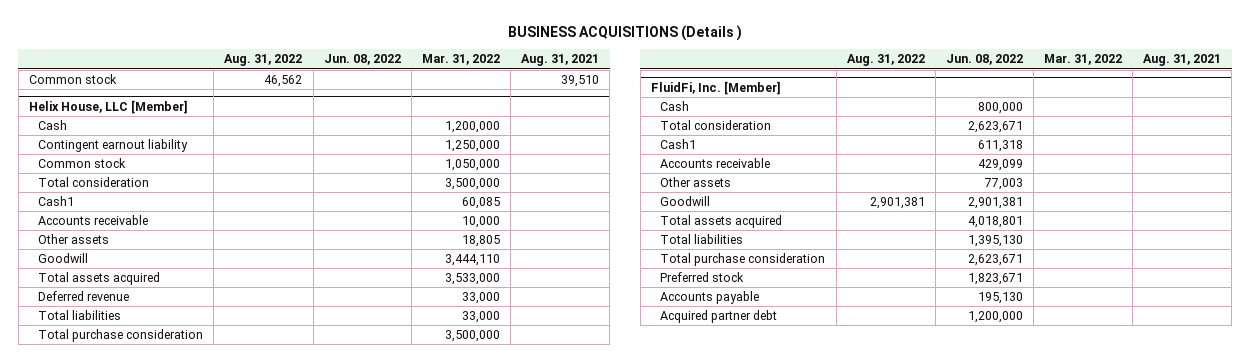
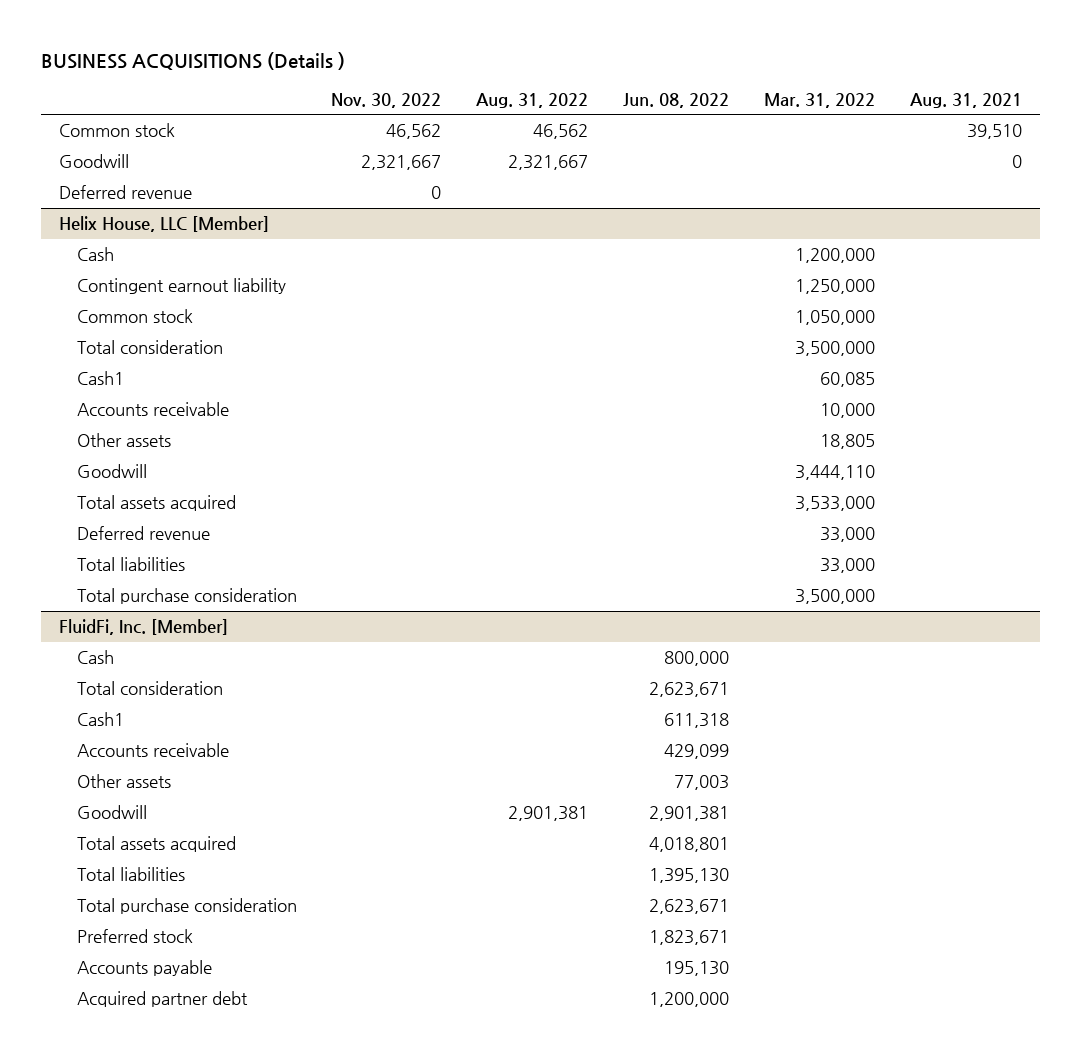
none -> [331,92,442,108] Nov. 30, 2022
none -> [58,154,129,169] Goodwill
none -> [58,185,192,200] Deferred revenue

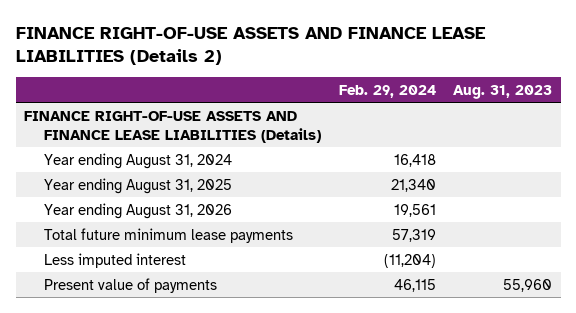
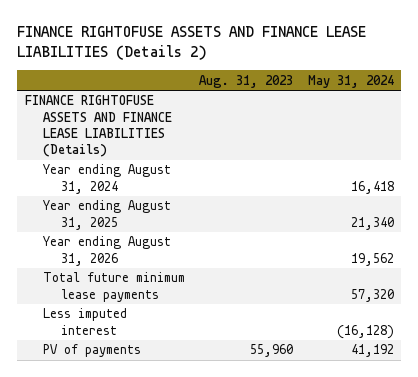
[15,26,486,66] FINANCE RIGHT-OF-USE ASSETS AND FINANCE LEASE LIABILITIES (Details 2) -> [17,26,367,61] FINANCE RIGHTOFUSE ASSETS AND FINANCE LEASE LIABILITIES (Details 2)
[338,84,436,98] Feb. 29, 2024 -> none
none -> [307,74,394,88] May 31, 2024
[24,110,322,143] FINANCE RIGHT-OF-USE ASSETS AND FINANCE LEASE LIABILITIES (Details) -> [24,95,172,158] FINANCE RIGHTOFUSE ASSETS AND FINANCE LEASE LIABILITIES (Details)
[44,277,218,293] Present value of payments -> [42,344,141,358] PV of payments

